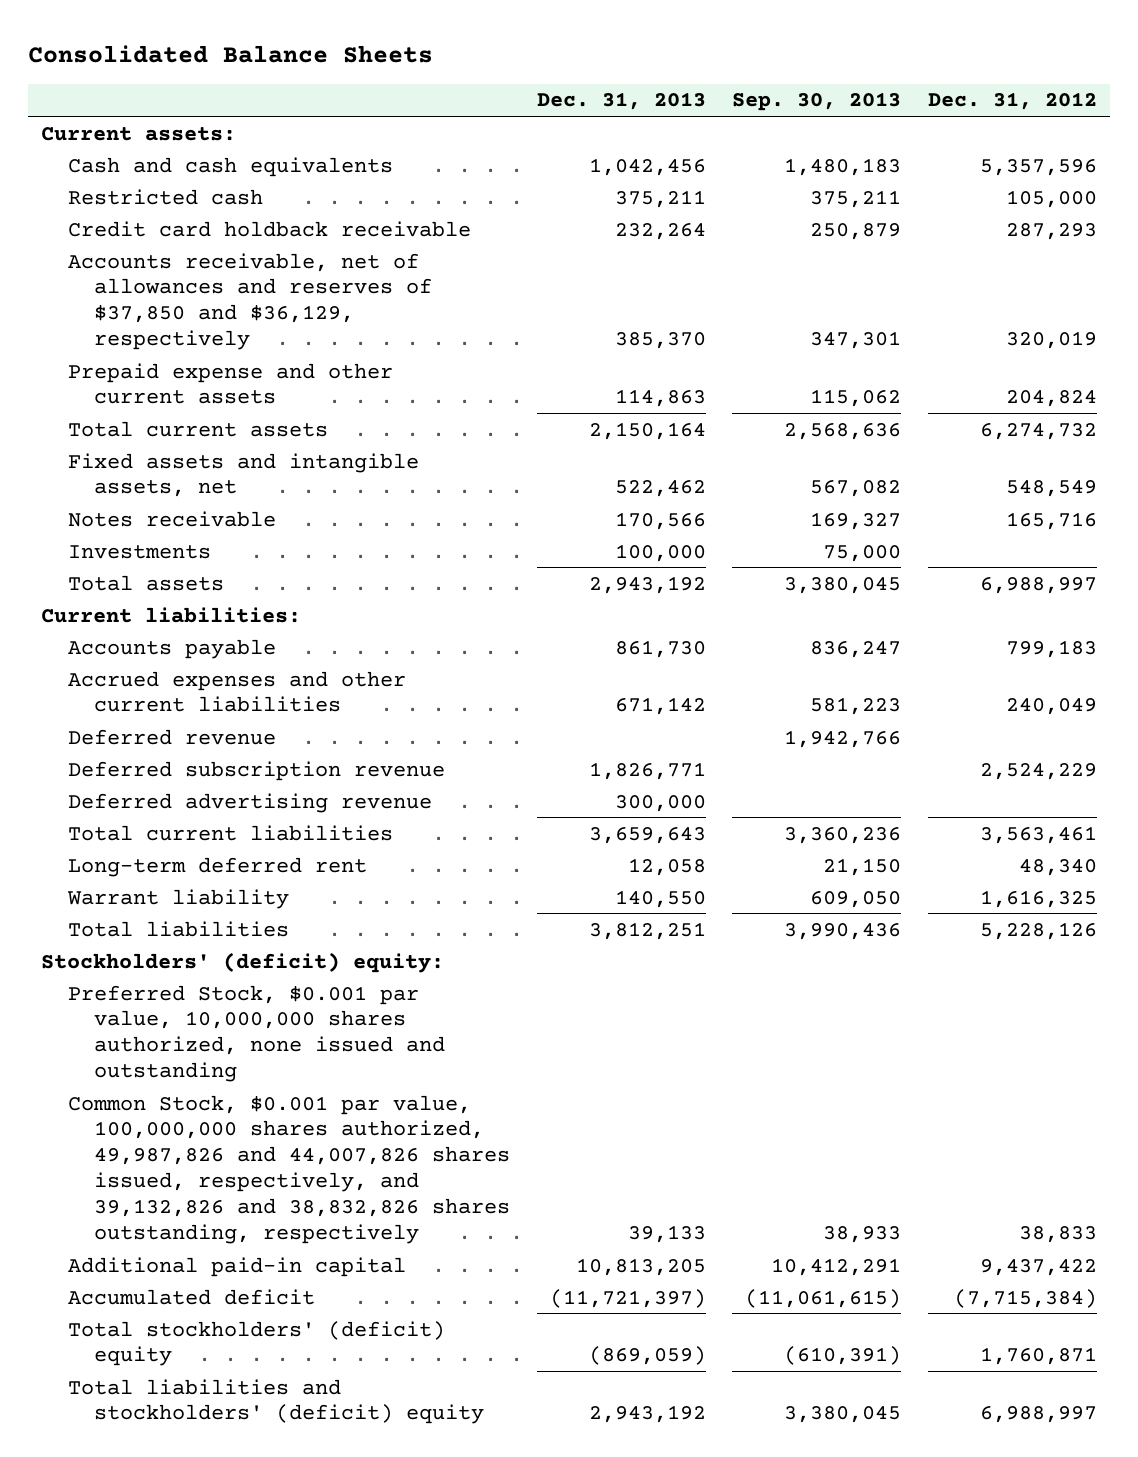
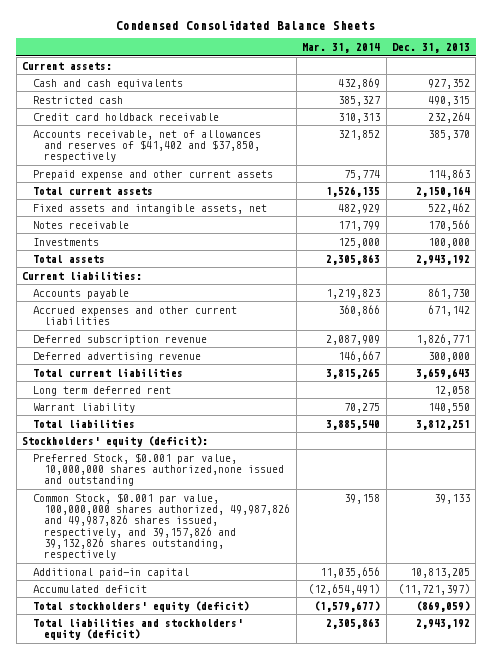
[27,44,433,63] Consolidated Balance Sheets -> [115,19,375,30] Condensed Consolidated Balance Sheets
[732,92,902,112] Sep. 30, 2013 -> none
[927,92,1097,111] Dec. 31, 2012 -> none
none -> [302,43,381,54] Mar. 31, 2014
[588,157,706,176] 1,042,456 -> [428,78,471,89] 927,352
[614,189,706,208] 375,211 -> [428,95,471,106] 490,315
[67,252,433,351] Accounts receivable, net of allowances and reserves of $37,850 and $36,129, respectively -> [33,129,262,163] Accounts receivable, net of allowances and reserves of $41,402 and $37,850, respectively
[67,728,276,745] Deferred revenue -> none
[67,856,367,877] Long-term deferred rent -> [33,385,172,396] Long term deferred rent
[41,951,445,973] Stockholders' (deficit) equity: -> [21,435,208,447] Stockholders' equity (deficit):
[67,984,446,1083] Preferred Stock, $0.001 par value, 10,000,000 shares authorized, none issued and outstanding -> [33,452,285,487] Preferred Stock, $0.001 par value, 10,000,000 shares authorized,none issued and outstanding
[67,1094,511,1245] Common Stock, $0.001 par value, 100,000,000 shares authorized, 49,987,826 and 44,007,826 shares issued, respectively, and 39,132,826 and 38,832,826 shares outstanding, respectively -> [33,492,291,561] Common Stock, $0.001 par value, 100,000,000 shares authorized, 49,987,826 and 49,987,826 shares issued, respectively, and 39,157,826 and 39,132,826 shares outstanding, respectively
[67,1320,445,1367] Total stockholders' (deficit) equity -> [33,600,250,612] Total stockholders' equity (deficit)
[67,1378,485,1425] Total liabilities and stockholders' (deficit) equity -> [33,617,244,641] Total liabilities and stockholders' equity (deficit)

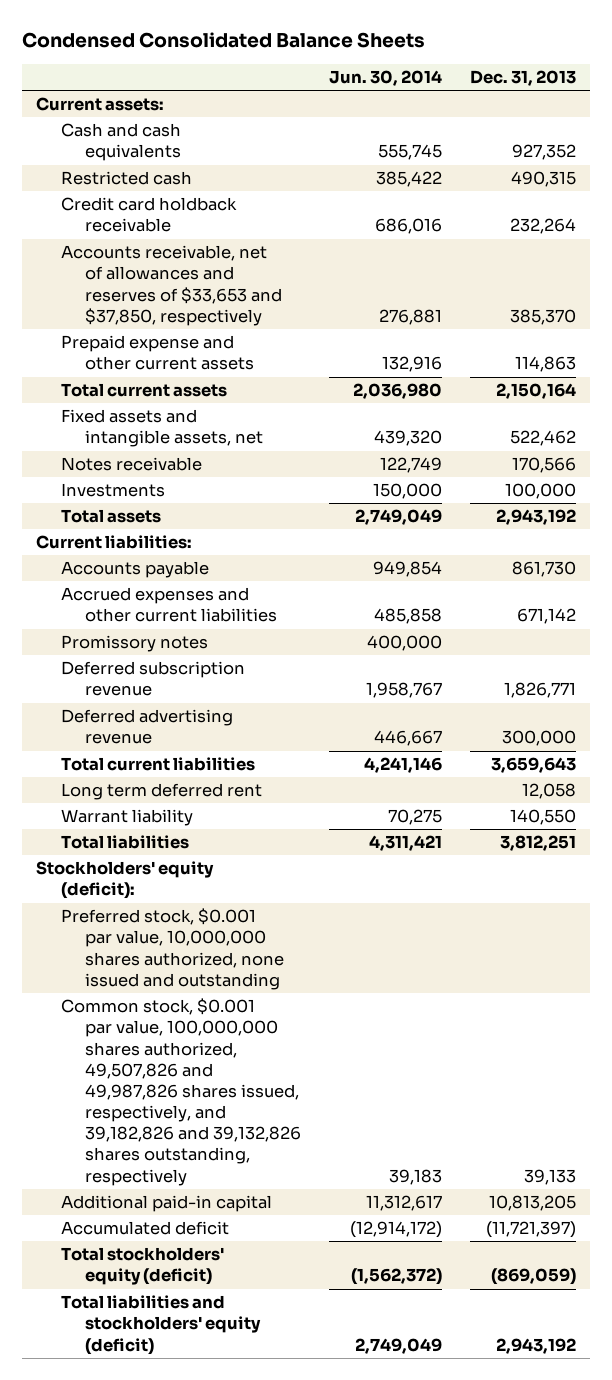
[302,43,381,54] Mar. 31, 2014 -> none
none -> [329,69,443,86] Jun. 30, 2014
[33,129,262,163] Accounts receivable, net of allowances and reserves of $41,402 and $37,850, respectively -> [60,245,283,326] Accounts receivable, net of allowances and reserves of $33,653 and $37,850, respectively
none -> [60,635,208,653] Promissory notes
[33,452,285,487] Preferred Stock, $0.001 par value, 10,000,000 shares authorized,none issued and outstanding -> [60,908,285,990] Preferred stock, $0.001 par value, 10,000,000 shares authorized, none issued and outstanding
[33,492,291,561] Common Stock, $0.001 par value, 100,000,000 shares authorized, 49,987,826 and 49,987,826 shares issued, respectively, and 39,157,826 and 39,132,826 shares outstanding, respectively -> [60,998,302,1186] Common stock, $0.001 par value, 100,000,000 shares authorized, 49,507,826 and 49,987,826 shares issued, respectively, and 39,182,826 and 39,132,826 shares outstanding, respectively

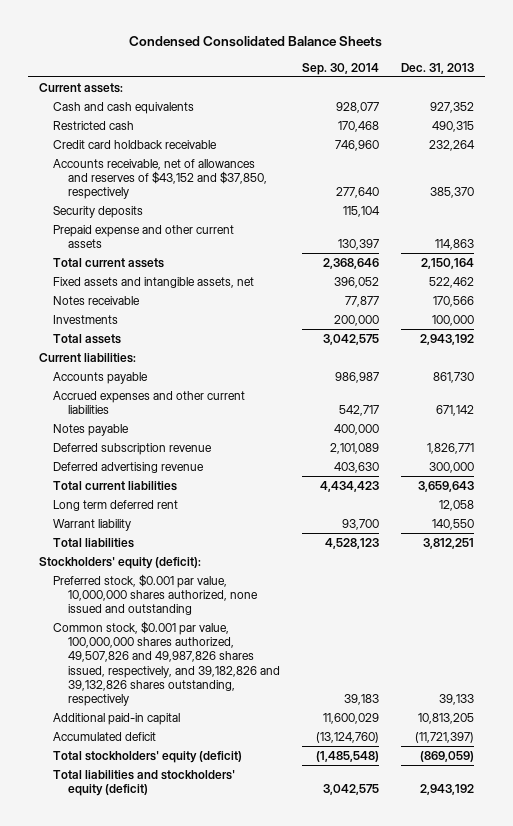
[329,69,443,86] Jun. 30, 2014 -> none
none -> [301,62,379,75] Sep. 30, 2014
[60,245,283,326] Accounts receivable, net of allowances and reserves of $33,653 and $37,850, respectively -> [53,158,267,200] Accounts receivable, net of allowances and reserves of $43,152 and $37,850, respectively
none -> [53,205,144,218] Security deposits
[60,635,208,653] Promissory notes -> [53,423,130,436] Notes payable

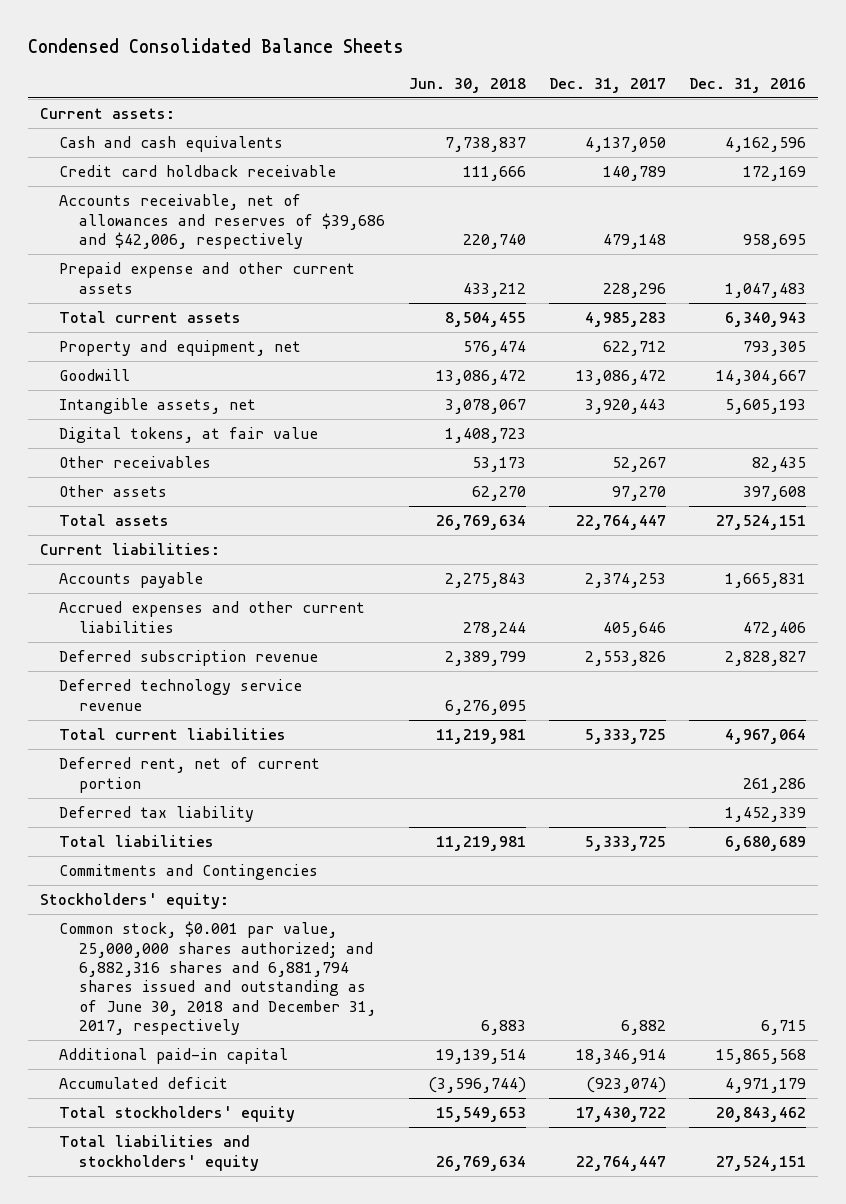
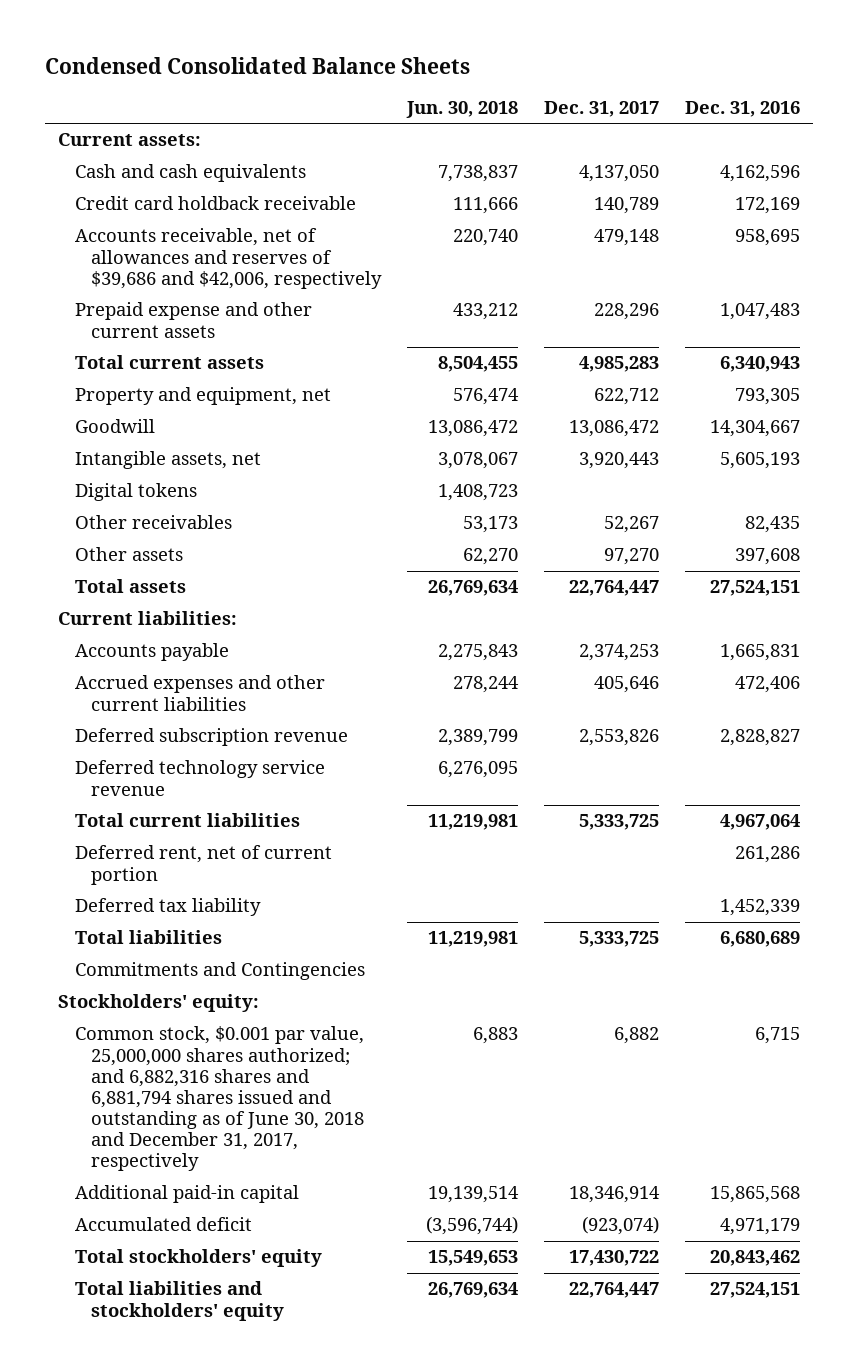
[59,427,319,444] Digital tokens, at fair value -> [74,483,197,502] Digital tokens

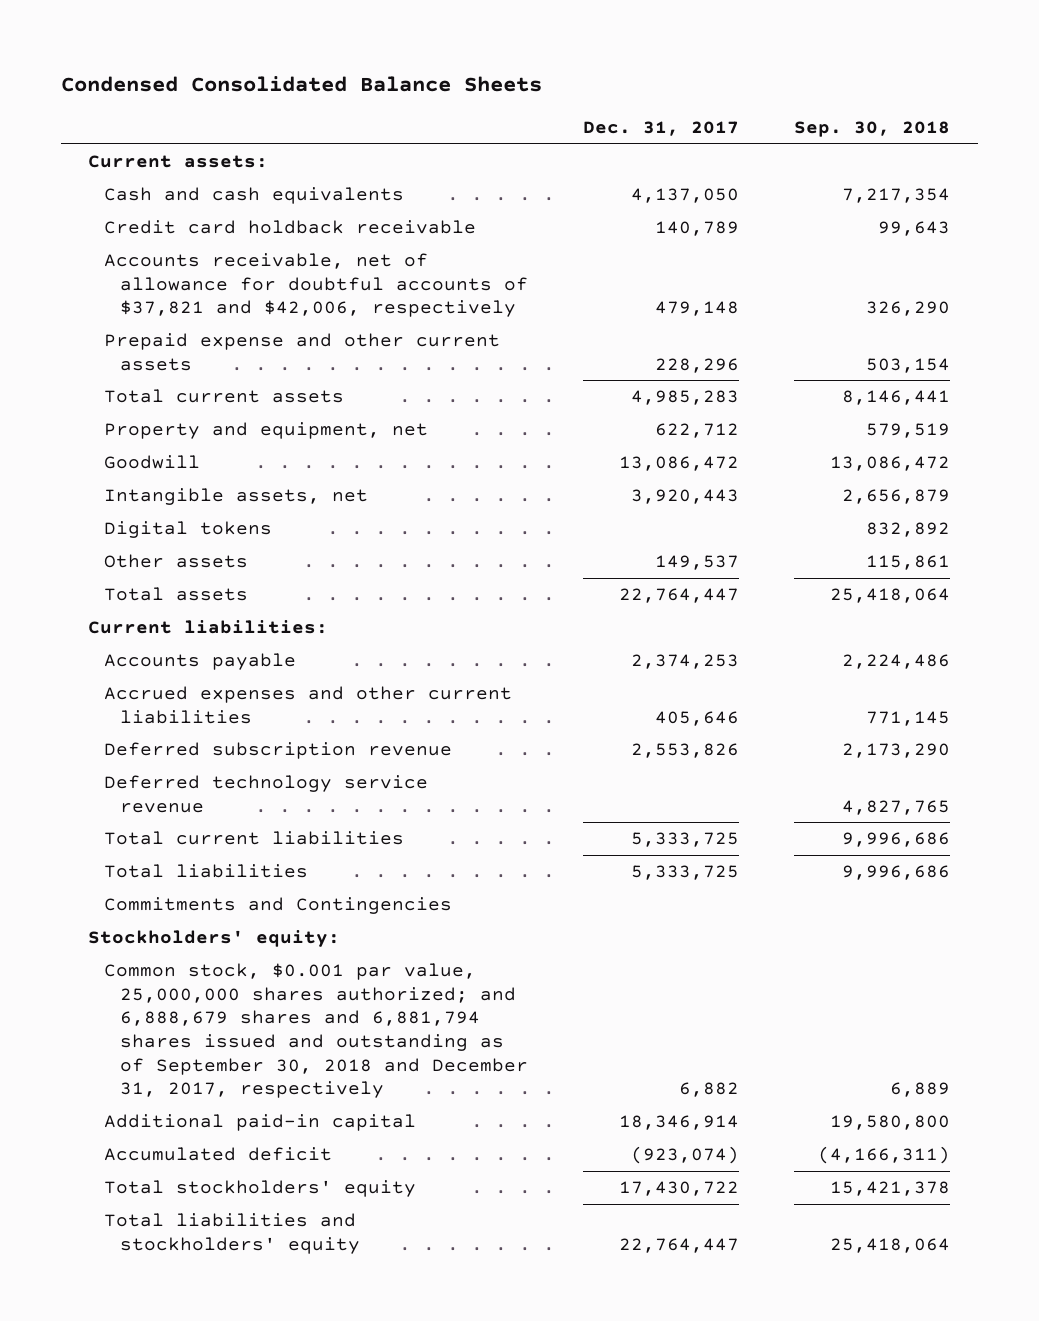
[405,101,518,119] Jun. 30, 2018 -> none
[684,101,800,118] Dec. 31, 2016 -> none
none -> [794,121,951,138] Sep. 30, 2018
[74,228,382,289] Accounts receivable, net of allowances and reserves of $39,686 and $42,006, respectively -> [104,253,528,318] Accounts receivable, net of allowance for doubtful accounts of $37,821 and $42,006, respectively
[74,515,232,530] Other receivables -> none
[603,548,659,566] 97,270 -> [654,555,739,571] 149,537
[74,845,332,885] Deferred rent, net of current portion -> none
[74,898,261,917] Deferred tax liability -> none
[74,1026,364,1172] Common stock, $0.001 par value, 25,000,000 shares authorized; and 6,882,316 shares and 6,881,794 shares issued and outstanding as of June 30, 2018 and December 31, 2017, respectively -> [104,963,528,1099] Common stock, $0.001 par value, 25,000,000 shares authorized; and 6,888,679 shares and 6,881,794 shares issued and outstanding as of September 30, 2018 and December 31, 2017, respectively

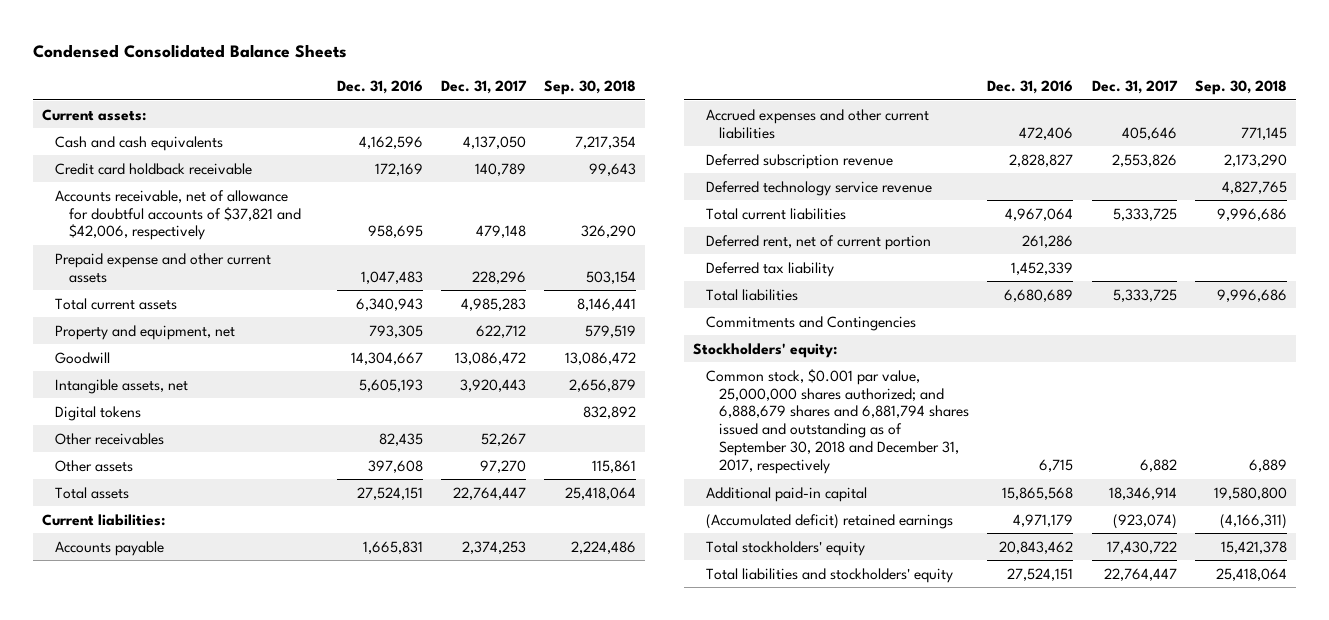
none -> [336,79,423,94] Dec. 31, 2016
none -> [55,432,165,445] Other receivables
[654,555,739,571] 149,537 -> [479,459,526,473] 97,270
none -> [705,234,931,250] Deferred rent, net of current portion
none -> [705,261,834,277] Deferred tax liability
[104,1147,333,1162] Accumulated deficit -> [705,513,953,529] (Accumulated deficit) retained earnings

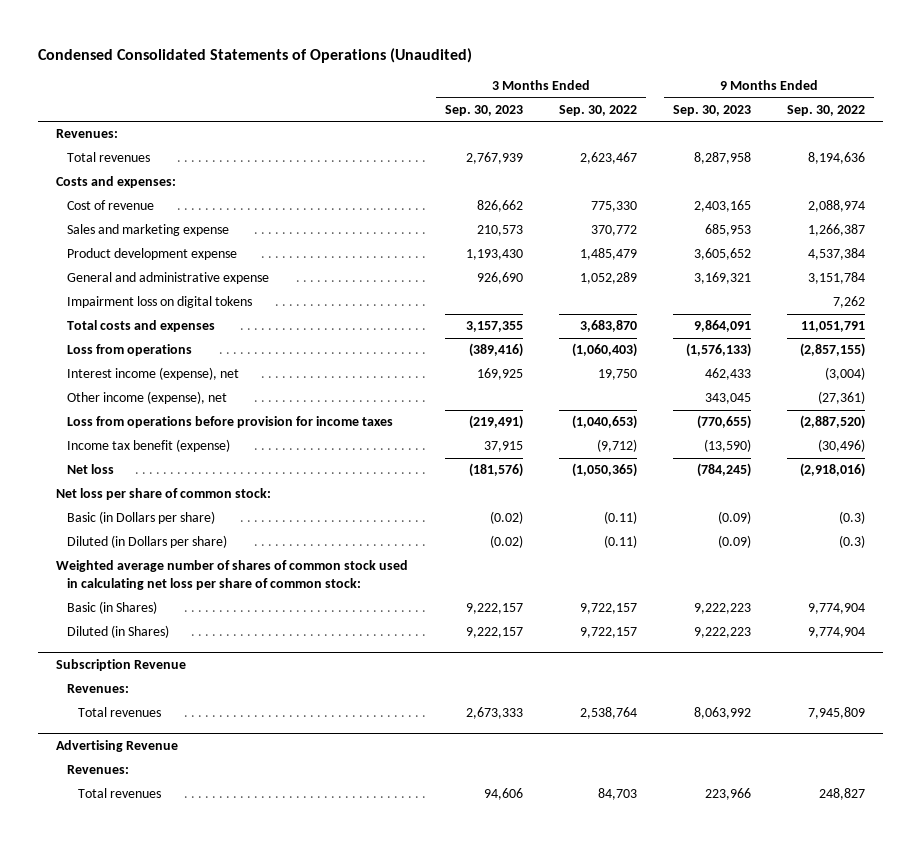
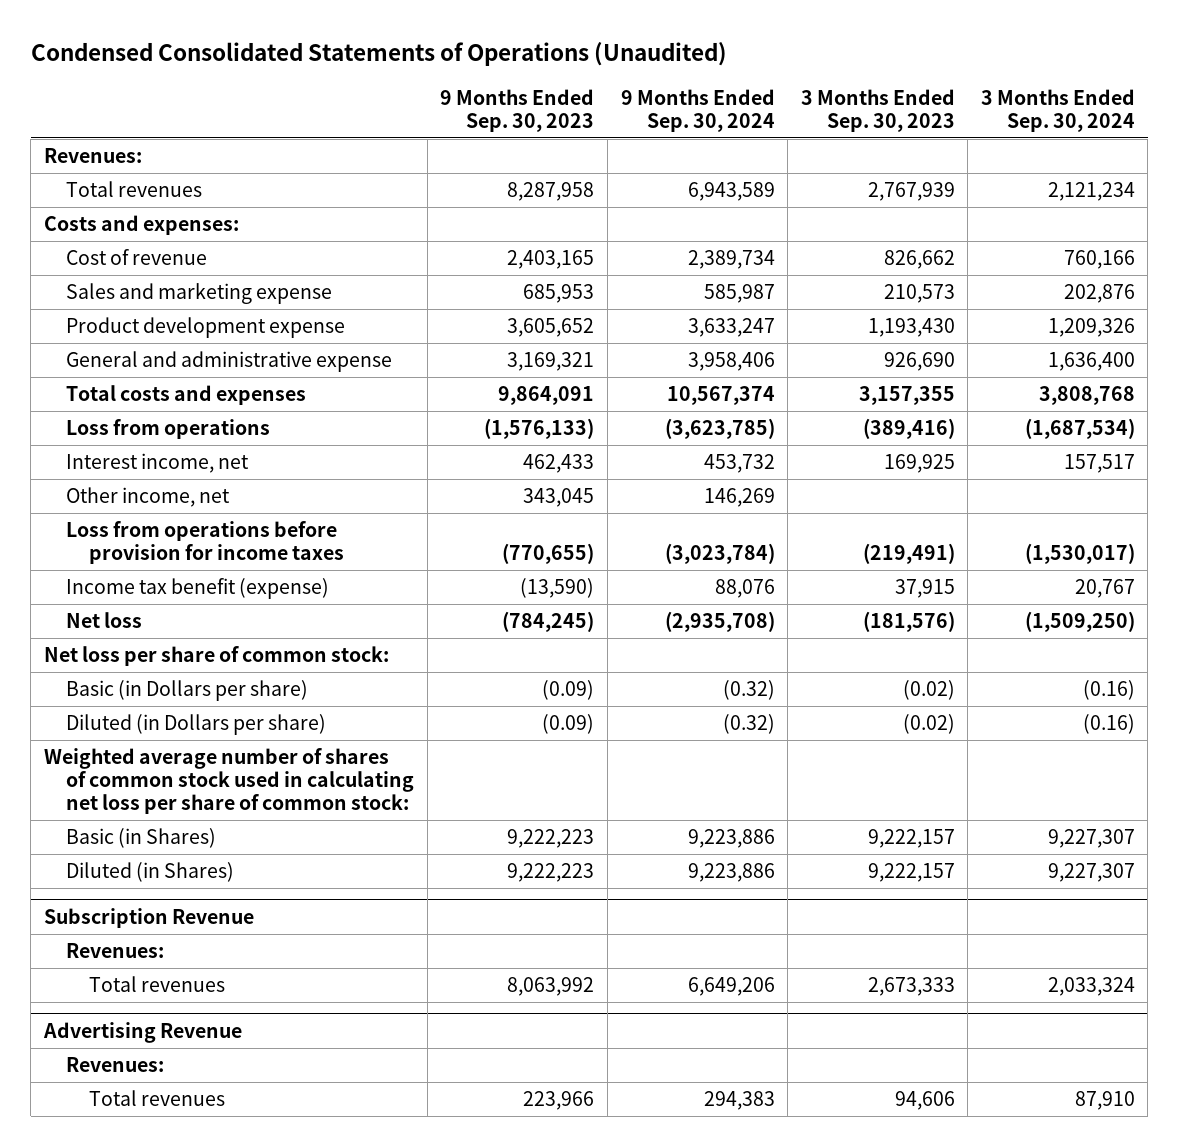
[558,104,637,116] Sep. 30, 2022 -> none
[787,104,866,116] Sep. 30, 2022 -> none
none -> [620,89,775,133] 9 Months Ended Sep. 30, 2024
none -> [980,89,1135,133] 3 Months Ended Sep. 30, 2024
[67,296,253,309] Impairment loss on digital tokens -> none
[67,367,240,381] Interest income (expense), net -> [66,453,250,474] Interest income, net
[67,391,228,405] Other income (expense), net -> [66,487,231,508] Other income, net

